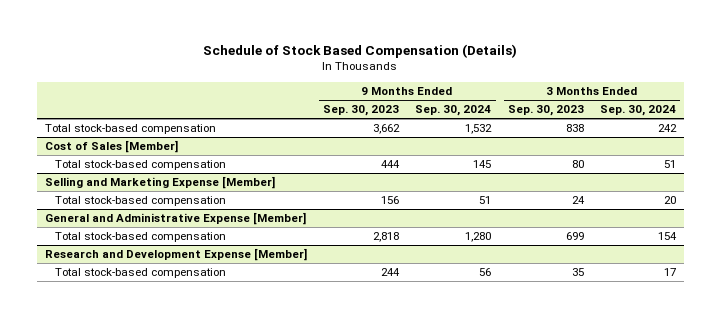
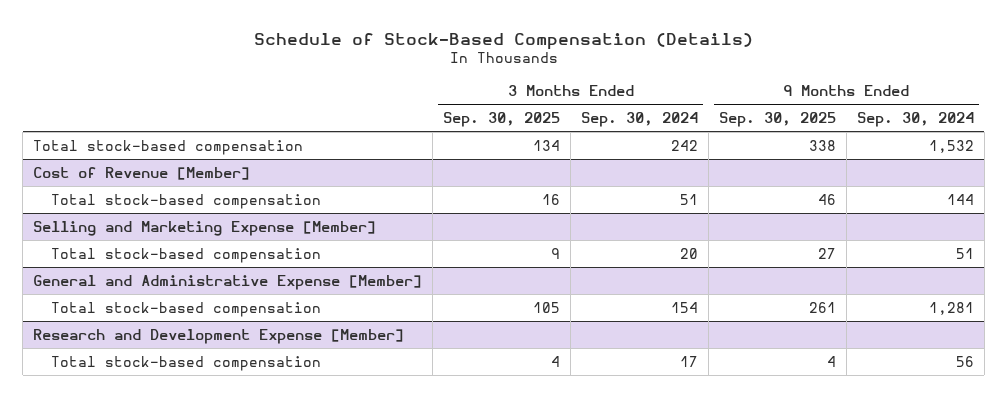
[203,43,518,58] Schedule of Stock Based Compensation (Details) -> [253,32,753,50] Schedule of Stock-Based Compensation (Details)
[323,105,400,117] Sep. 30, 2023 -> none
[507,105,584,117] Sep. 30, 2023 -> none
none -> [443,111,561,127] Sep. 30, 2025
none -> [719,111,837,127] Sep. 30, 2025
[44,140,178,154] Cost of Sales [Member] -> [33,166,251,180] Cost of Revenue [Member]
[473,160,492,169] 145 -> [946,193,974,205] 144
[465,232,492,243] 1,280 -> [928,301,974,315] 1,281

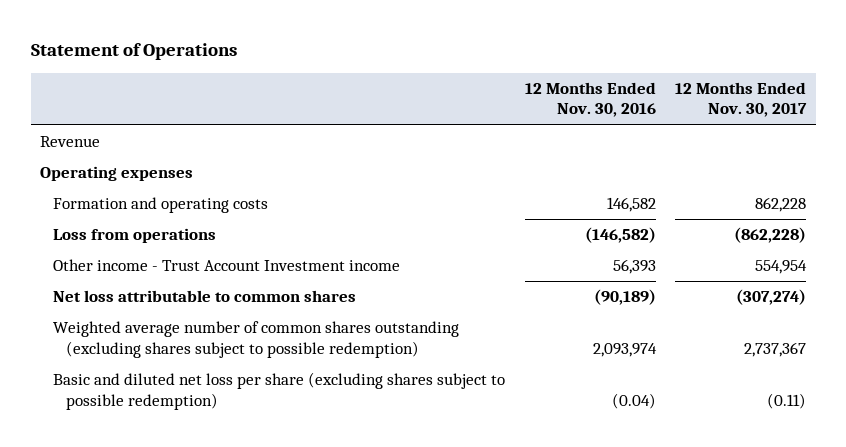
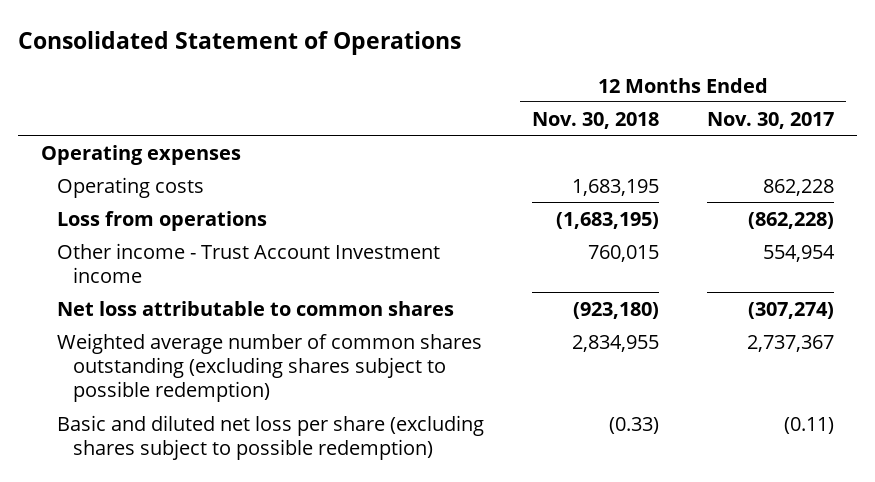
[30,43,237,61] Statement of Operations -> [17,30,461,55] Consolidated Statement of Operations
[524,81,656,118] 12 Months Ended Nov. 30, 2016 -> none
none -> [531,111,659,129] Nov. 30, 2018
[40,136,101,148] Revenue -> none
[52,197,268,214] Formation and operating costs -> [57,176,205,198] Operating costs

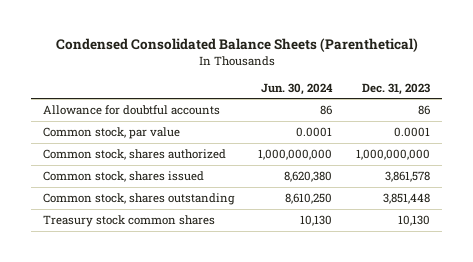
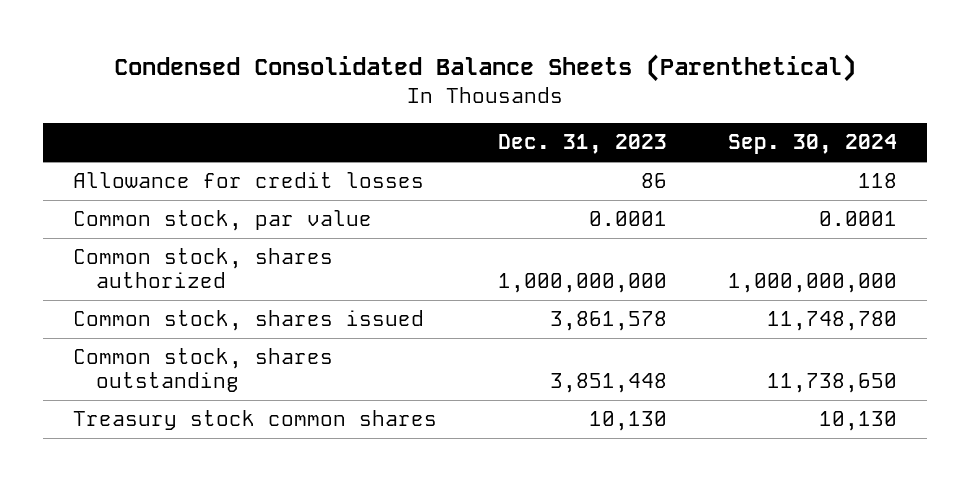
[261,82,334,95] Jun. 30, 2024 -> none
none -> [727,134,897,155] Sep. 30, 2024
[43,104,221,115] Allowance for doubtful accounts -> [72,172,424,189] Allowance for credit losses

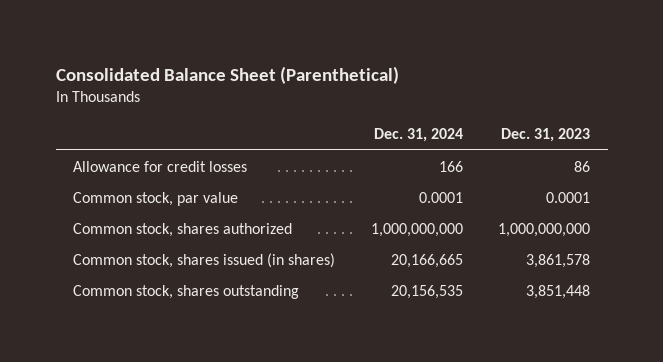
[113,53,856,82] Condensed Consolidated Balance Sheets (Parenthetical) -> [55,65,399,84] Consolidated Balance Sheet (Parenthetical)
[727,134,897,155] Sep. 30, 2024 -> none
none -> [373,128,463,143] Dec. 31, 2024
[72,310,424,332] Common stock, shares issued -> [73,252,336,268] Common stock, shares issued (in shares)
[72,410,437,431] Treasury stock common shares -> none

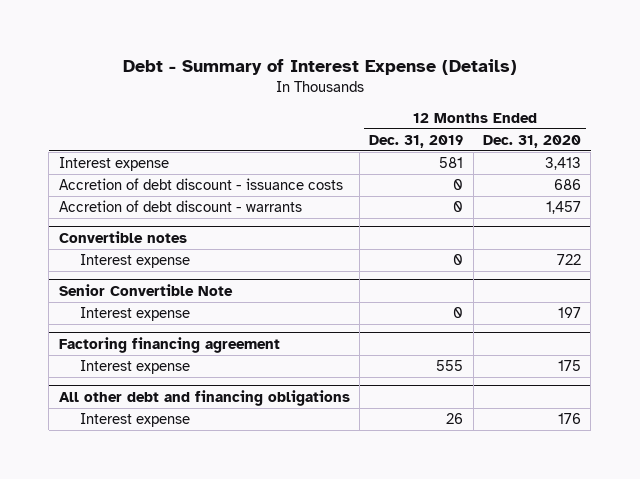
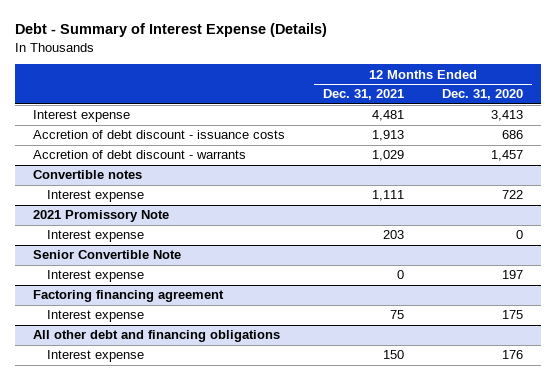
[369,134,464,148] Dec. 31, 2019 -> none
none -> [322,89,404,101] Dec. 31, 2021
none -> [33,210,170,223] 2021 Promissory Note
none -> [46,230,144,243] Interest expense

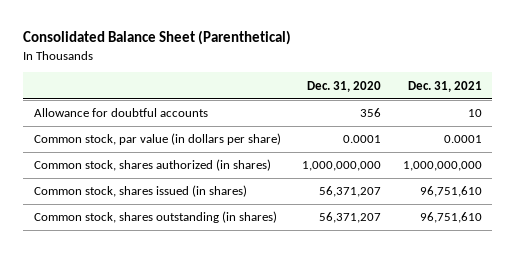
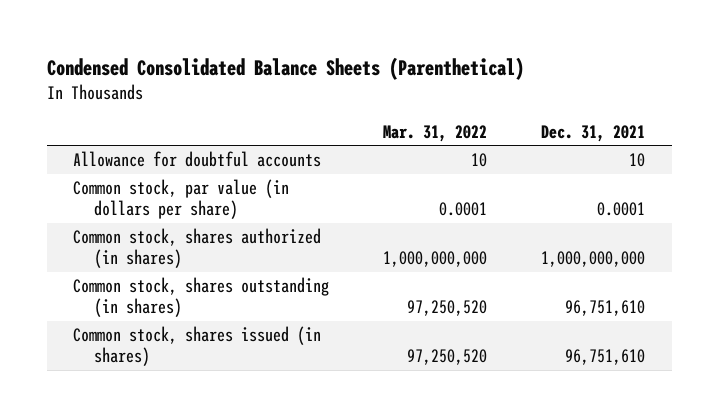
[22,30,291,46] Consolidated Balance Sheet (Parenthetical) -> [46,56,524,80] Condensed Consolidated Balance Sheets (Parenthetical)
[307,80,382,92] Dec. 31, 2020 -> none
none -> [383,124,488,142] Mar. 31, 2022
[33,185,247,198] Common stock, shares issued (in shares) -> [73,326,322,367] Common stock, shares issued (in shares)

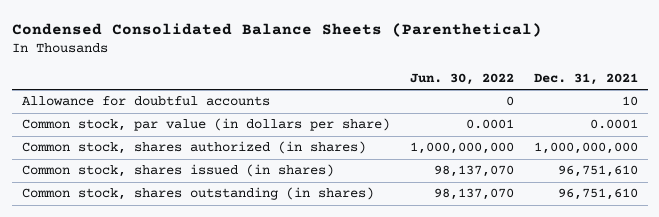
[383,124,488,142] Mar. 31, 2022 -> none
none -> [409,72,514,85] Jun. 30, 2022
[73,277,330,318] Common stock, shares outstanding (in shares) -> [21,187,374,201] Common stock, shares outstanding (in shares)

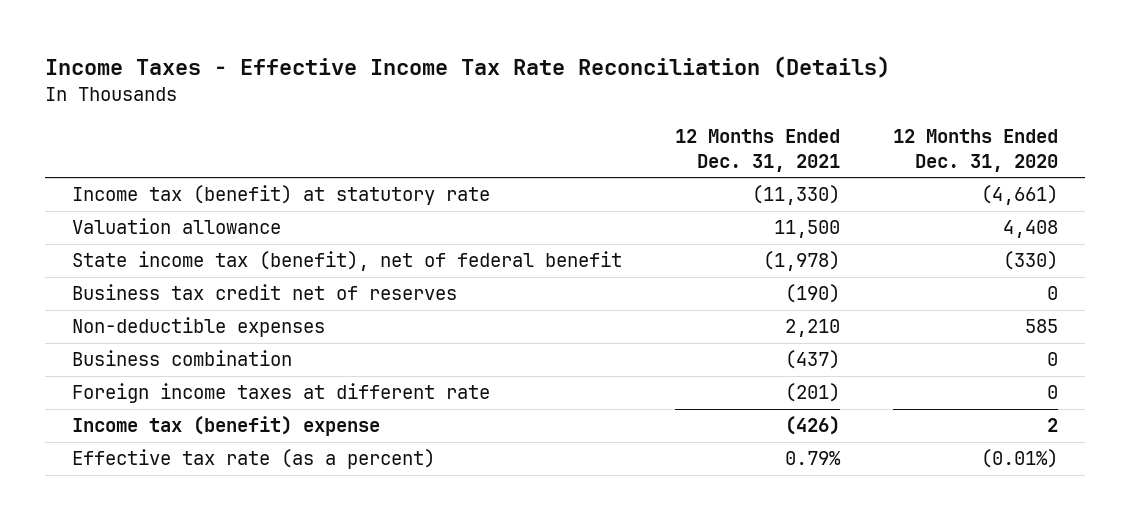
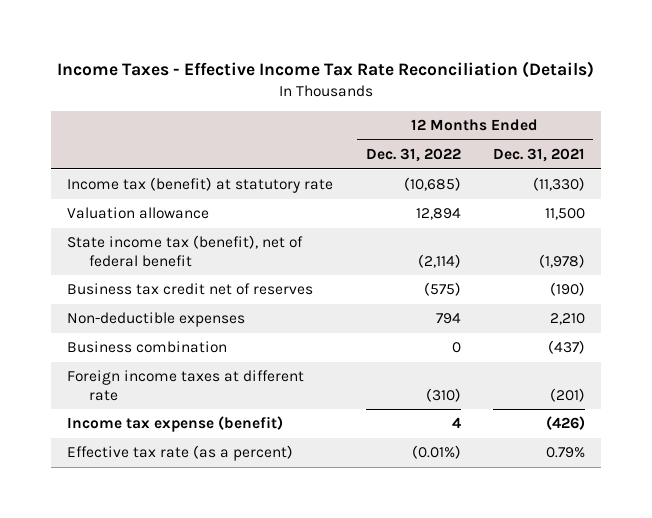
[893,129,1059,172] 12 Months Ended Dec. 31, 2020 -> none
none -> [365,148,461,163] Dec. 31, 2022
[71,416,380,437] Income tax (benefit) expense -> [67,416,284,433] Income tax expense (benefit)

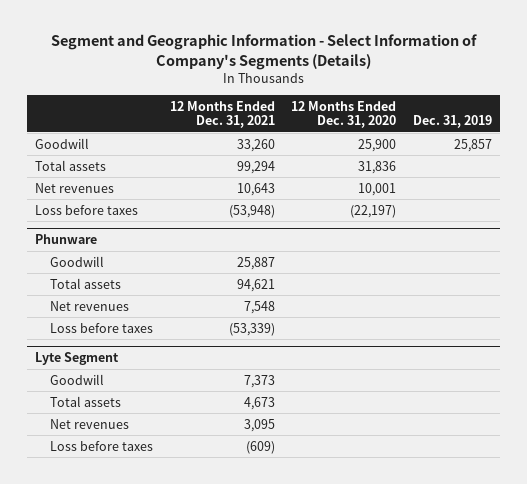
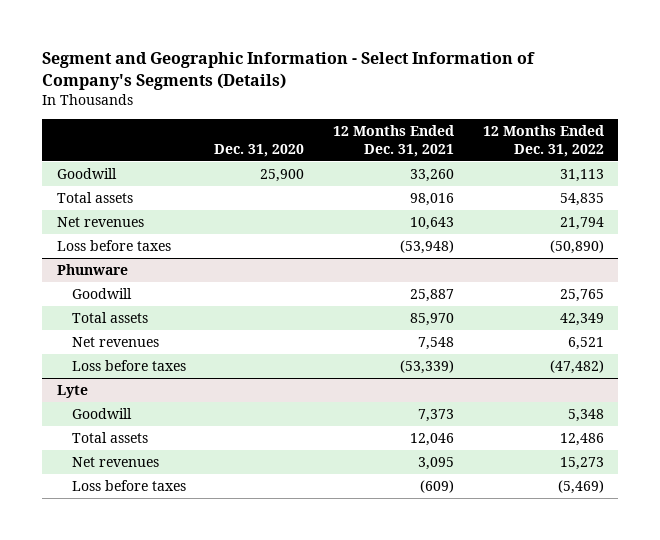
[291,100,397,129] 12 Months Ended Dec. 31, 2020 -> none
[412,115,492,129] Dec. 31, 2019 -> none
none -> [214,143,305,157] Dec. 31, 2020
none -> [482,125,604,157] 12 Months Ended Dec. 31, 2022
[236,160,275,174] 99,294 -> [410,193,455,207] 98,016
[236,278,275,292] 94,621 -> [410,313,455,327] 85,970
[35,351,120,365] Lyte Segment -> [56,385,88,399] Lyte
[243,396,275,410] 4,673 -> [410,433,455,447] 12,046

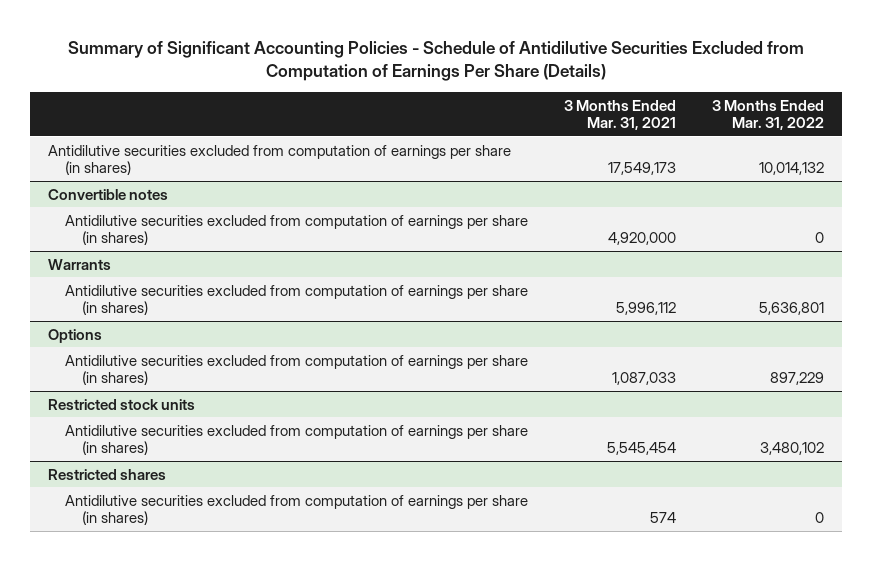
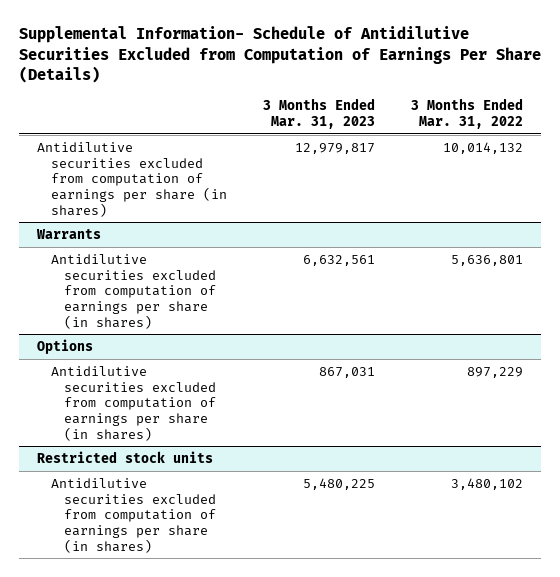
[67,40,804,81] Summary of Significant Accounting Policies - Schedule of Antidilutive Securities Excluded from Computation of Earnings Per Share (Details) -> [18,26,541,84] Supplemental Information- Schedule of Antidilutive Securities Excluded from Computation of Earnings Per Share (Details)
[563,99,676,131] 3 Months Ended Mar. 31, 2021 -> none
none -> [262,98,375,129] 3 Months Ended Mar. 31, 2023
[48,188,169,200] Convertible notes -> none
[65,214,529,246] Antidilutive securities excluded from computation of earnings per share (in shares) -> none
[48,468,167,480] Restricted shares -> none
[65,494,529,526] Antidilutive securities excluded from computation of earnings per share (in shares) -> none

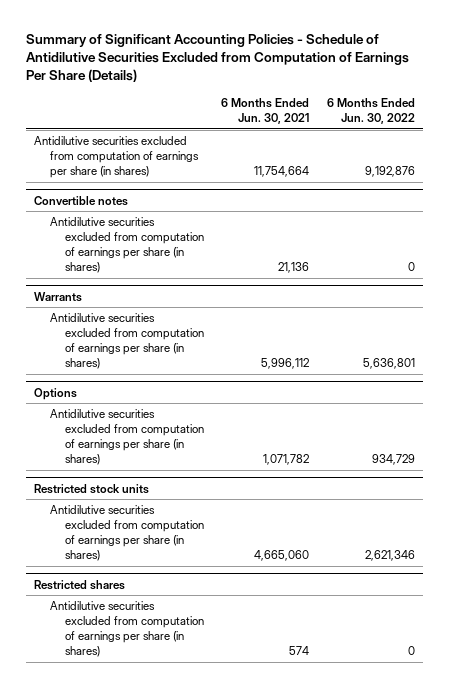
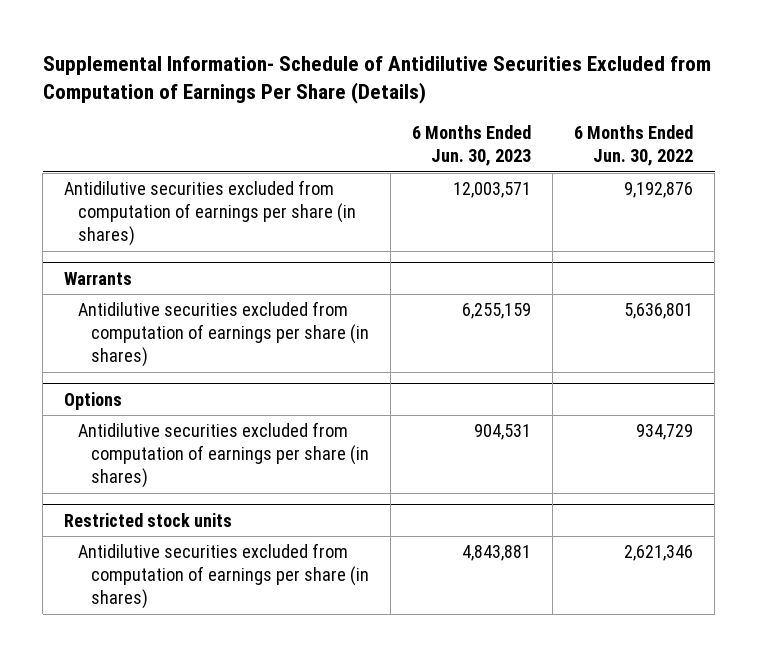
[25,33,409,83] Summary of Significant Accounting Policies - Schedule of Antidilutive Securities Excluded from Computation of Earnings Per Share (Details) -> [42,55,711,104] Supplemental Information- Schedule of Antidilutive Securities Excluded from Computation of Earnings Per Share (Details)
[221,98,310,125] 6 Months Ended Jun. 30, 2021 -> none
none -> [412,125,532,167] 6 Months Ended Jun. 30, 2023
[34,195,129,206] Convertible notes -> none
[49,217,204,274] Antidilutive securities excluded from computation of earnings per share (in shares) -> none
[34,579,126,590] Restricted shares -> none
[49,601,204,658] Antidilutive securities excluded from computation of earnings per share (in shares) -> none

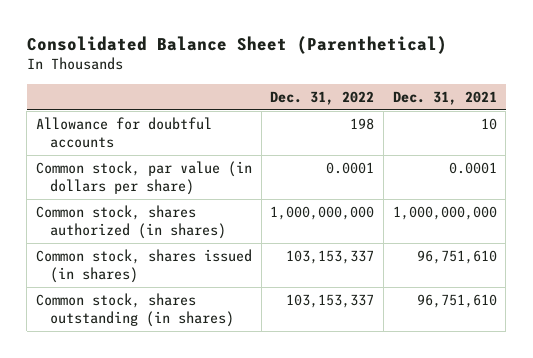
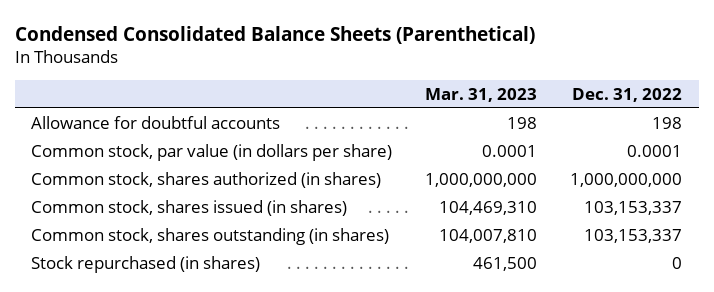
[26,35,447,54] Consolidated Balance Sheet (Parenthetical) -> [15,25,536,44] Condensed Consolidated Balance Sheets (Parenthetical)
[392,90,497,105] Dec. 31, 2021 -> none
none -> [425,87,538,102] Mar. 31, 2023
none -> [31,255,261,273] Stock repurchased (in shares)

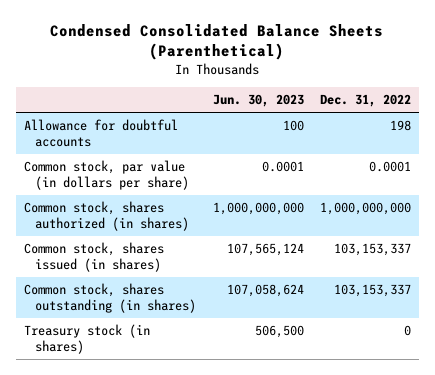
[425,87,538,102] Mar. 31, 2023 -> none
none -> [212,94,304,108] Jun. 30, 2023
[31,255,261,273] Stock repurchased (in shares) -> [23,324,150,355] Treasury stock (in shares)

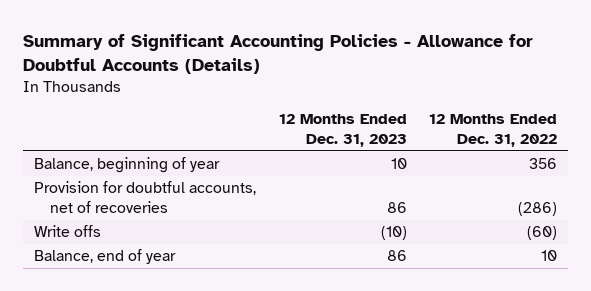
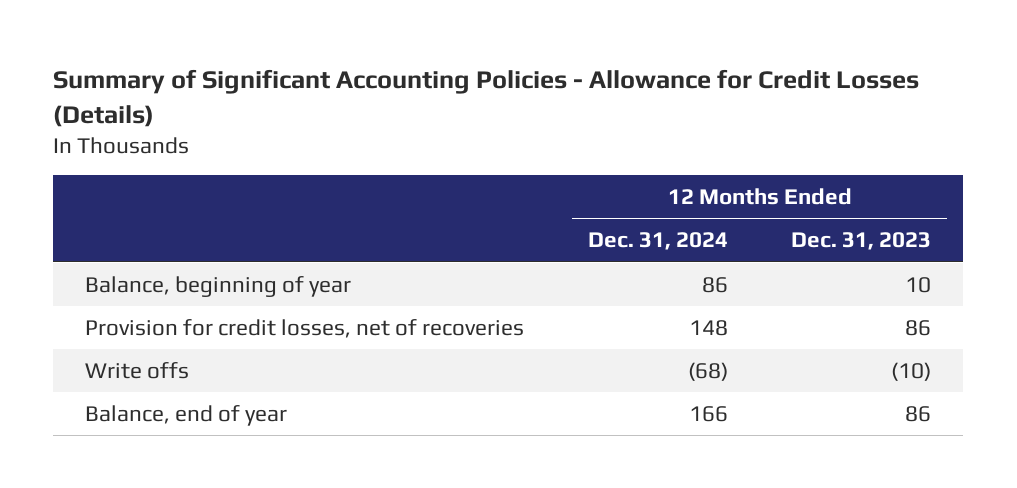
[23,33,534,74] Summary of Significant Accounting Policies - Allowance for Doubtful Accounts (Details) -> [53,68,920,127] Summary of Significant Accounting Policies - Allowance for Credit Losses (Details)
[429,114,558,147] 12 Months Ended Dec. 31, 2022 -> none
none -> [587,232,728,251] Dec. 31, 2024
[34,181,257,213] Provision for doubtful accounts, net of recoveries -> [85,318,525,338] Provision for credit losses, net of recoveries

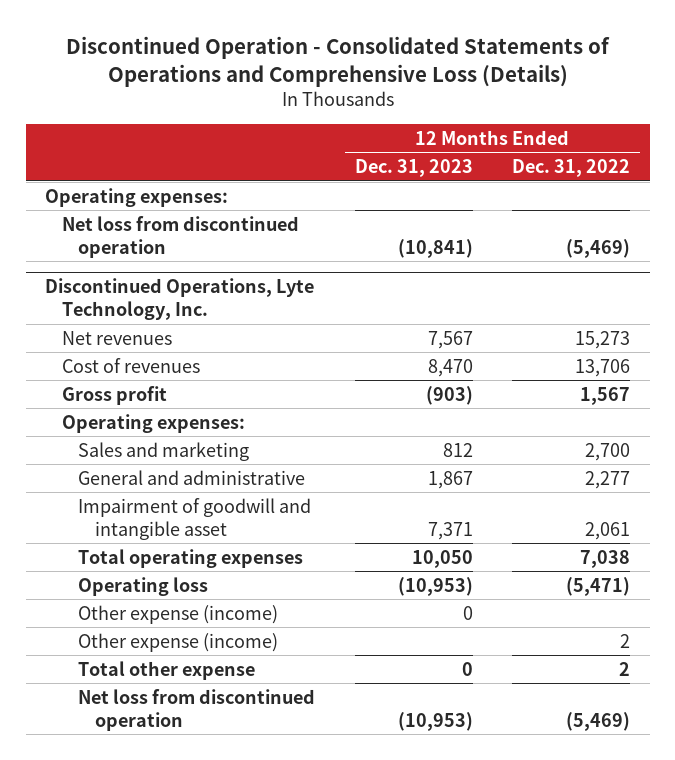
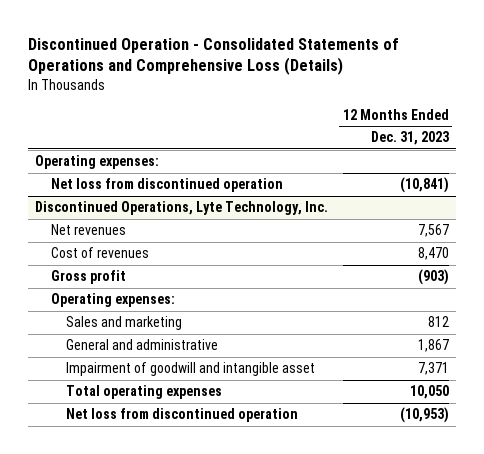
[511,159,630,178] Dec. 31, 2022 -> none
[78,576,209,596] Operating loss -> none
[78,604,279,624] Other expense (income) -> none
[78,632,279,652] Other expense (income) -> none
[78,660,256,680] Total other expense -> none

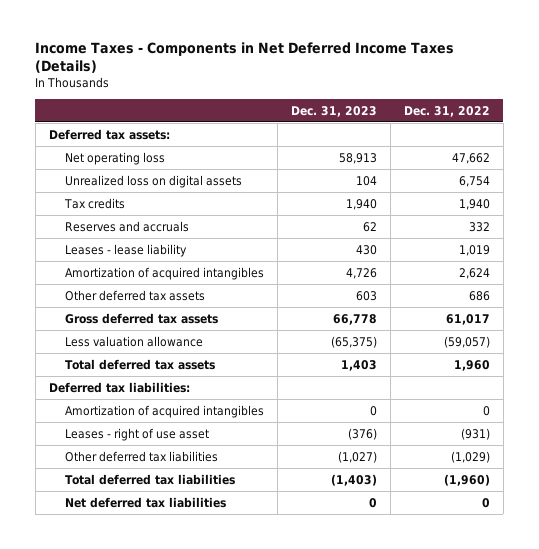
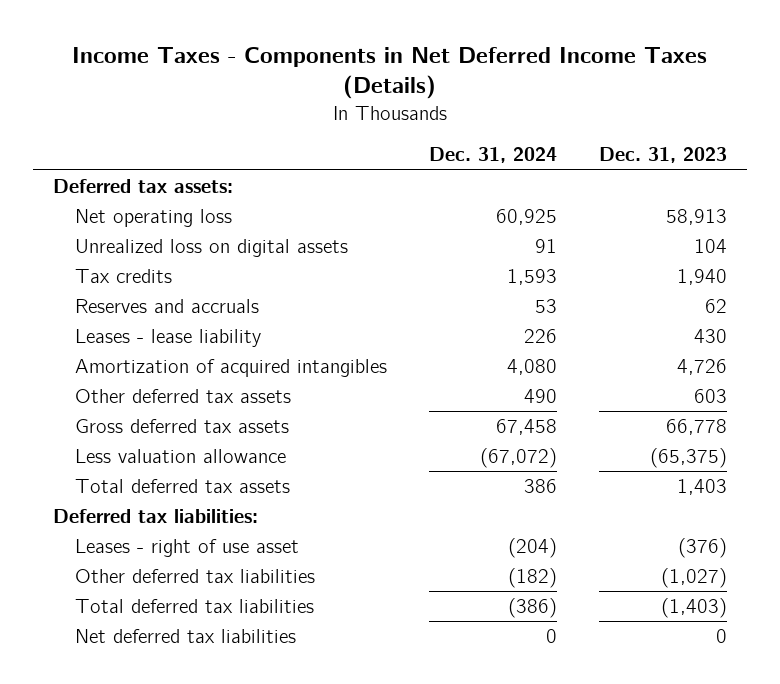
[404,105,491,117] Dec. 31, 2022 -> none
none -> [428,147,557,164] Dec. 31, 2024
[65,404,265,418] Amortization of acquired intangibles -> none

